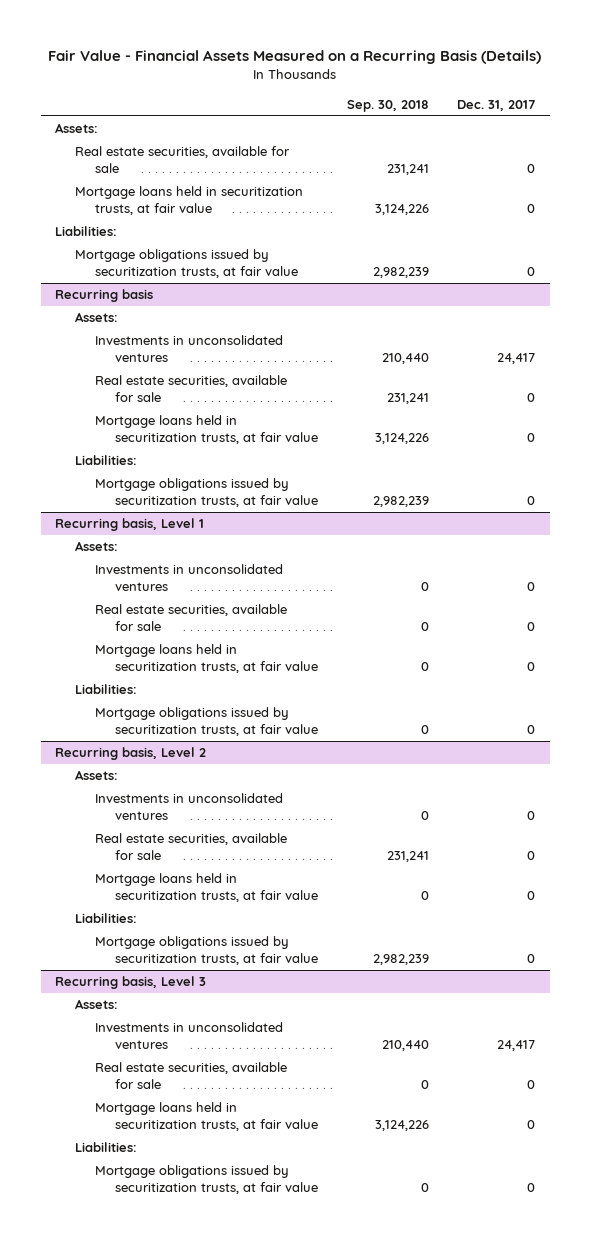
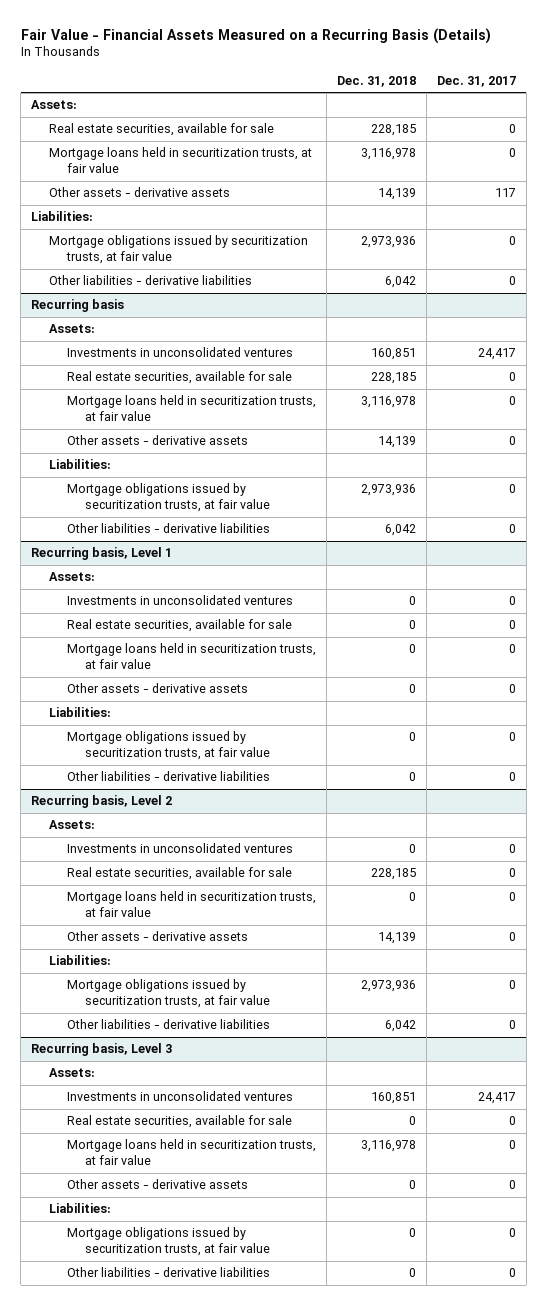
[346,99,429,112] Sep. 30, 2018 -> none
none -> [336,75,416,87] Dec. 31, 2018
none -> [48,187,230,198] Other assets - derivative assets
none -> [48,275,252,286] Other liabilities - derivative liabilities
none -> [66,435,248,446] Other assets - derivative assets
none -> [66,523,270,534] Other liabilities - derivative liabilities
none -> [66,683,248,694] Other assets - derivative assets
none -> [66,771,270,782] Other liabilities - derivative liabilities
none -> [66,931,248,942] Other assets - derivative assets
none -> [66,1019,270,1030] Other liabilities - derivative liabilities
none -> [66,1179,248,1190] Other assets - derivative assets
none -> [66,1267,270,1278] Other liabilities - derivative liabilities

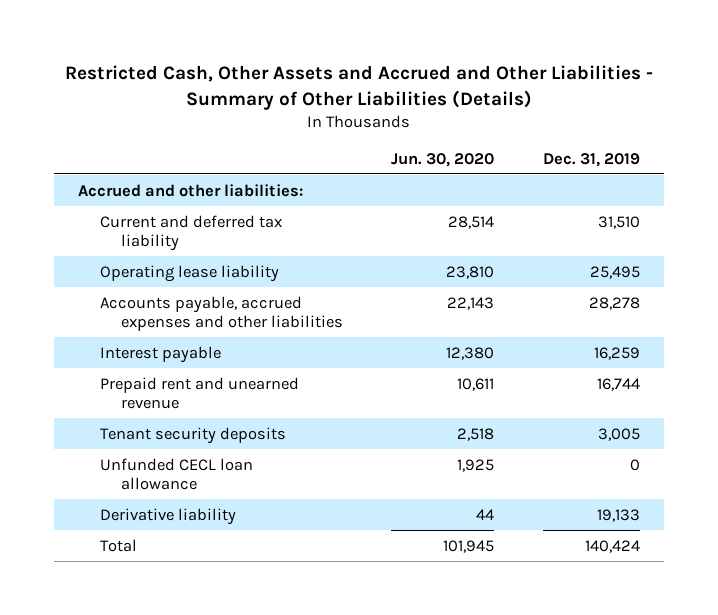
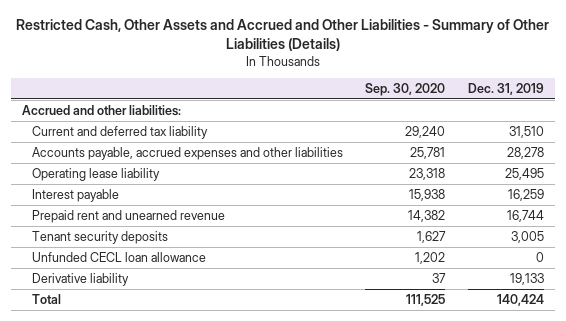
[391,152,495,167] Jun. 30, 2020 -> none
none -> [365,82,446,96] Sep. 30, 2020
[99,264,279,282] Operating lease liability -> [32,167,161,181] Operating lease liability

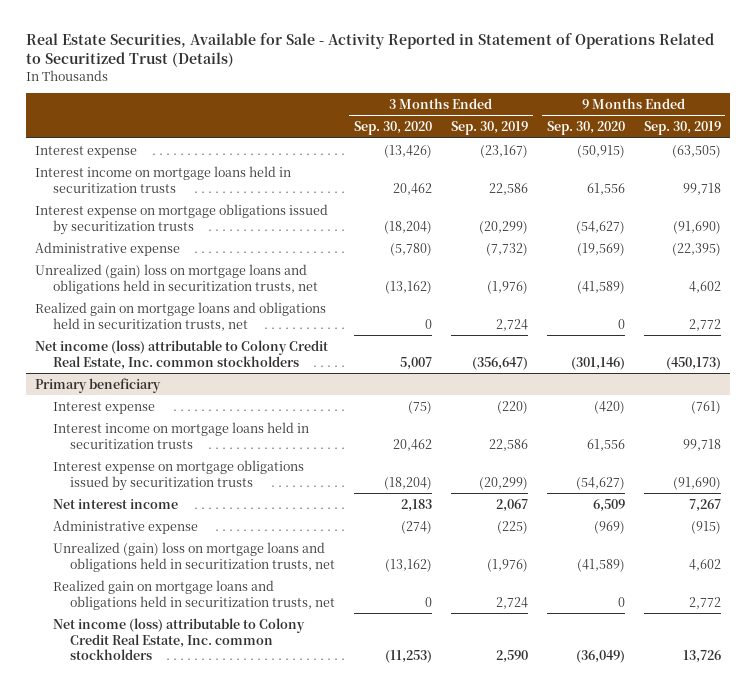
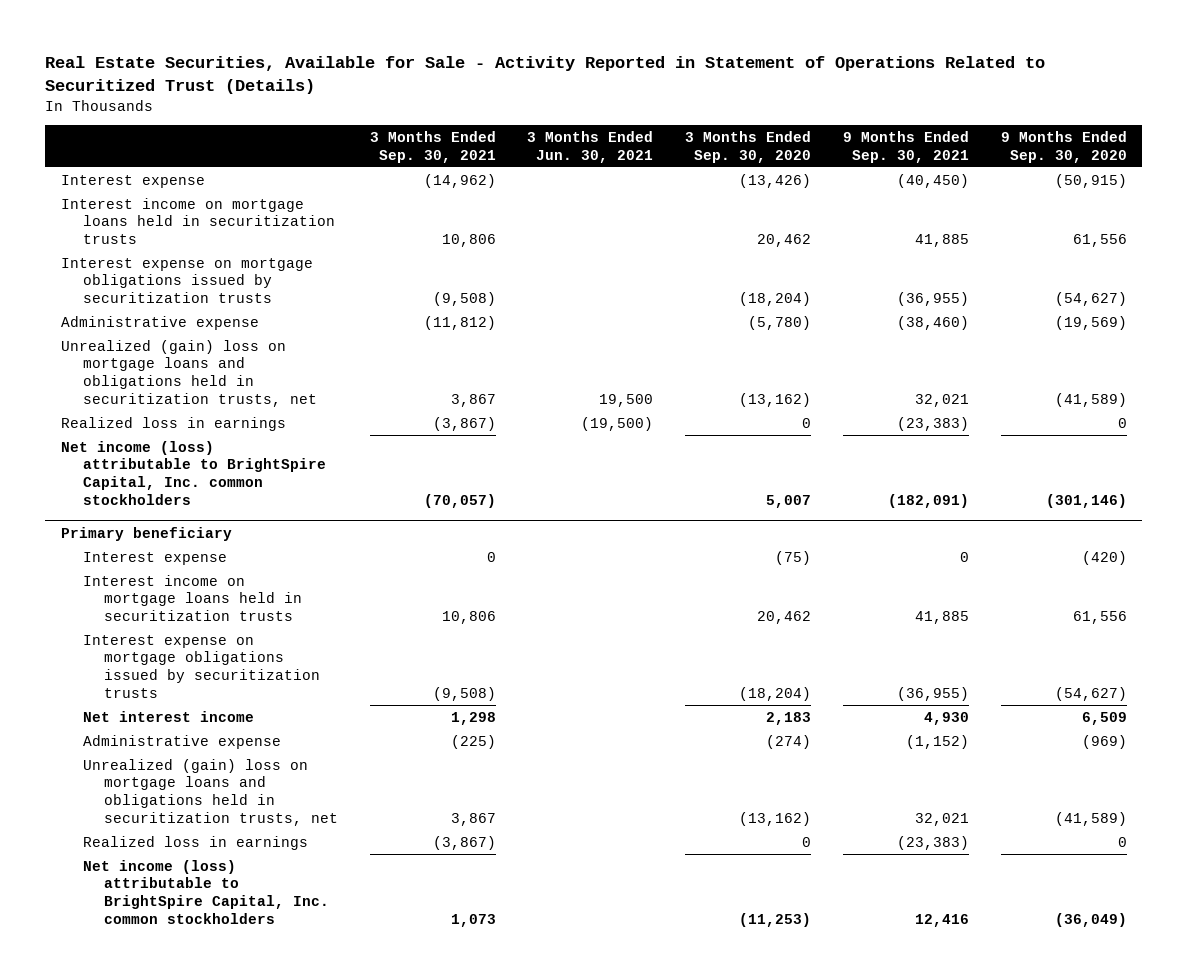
[451,121,529,136] Sep. 30, 2019 -> none
[643,121,721,136] Sep. 30, 2019 -> none
none -> [369,130,496,163] 3 Months Ended Sep. 30, 2021
none -> [527,130,654,163] 3 Months Ended Jun. 30, 2021
none -> [842,130,969,163] 9 Months Ended Sep. 30, 2021
[35,301,327,331] Realized gain on mortgage loans and obligations held in securitization trusts, net -> [61,416,287,431] Realized loss in earnings
[35,339,329,370] Net income (loss) attributable to Colony Credit Real Estate, Inc. common stockholders -> [61,440,326,505] Net income (loss) attributable to BrightSpire Capital, Inc. common stockholders
[52,579,336,610] Realized gain on mortgage loans and obligations held in securitization trusts, net -> [82,835,308,850] Realized loss in earnings
[52,617,305,661] Net income (loss) attributable to Colony Credit Real Estate, Inc. common stockholders -> [82,859,329,924] Net income (loss) attributable to BrightSpire Capital, Inc. common stockholders

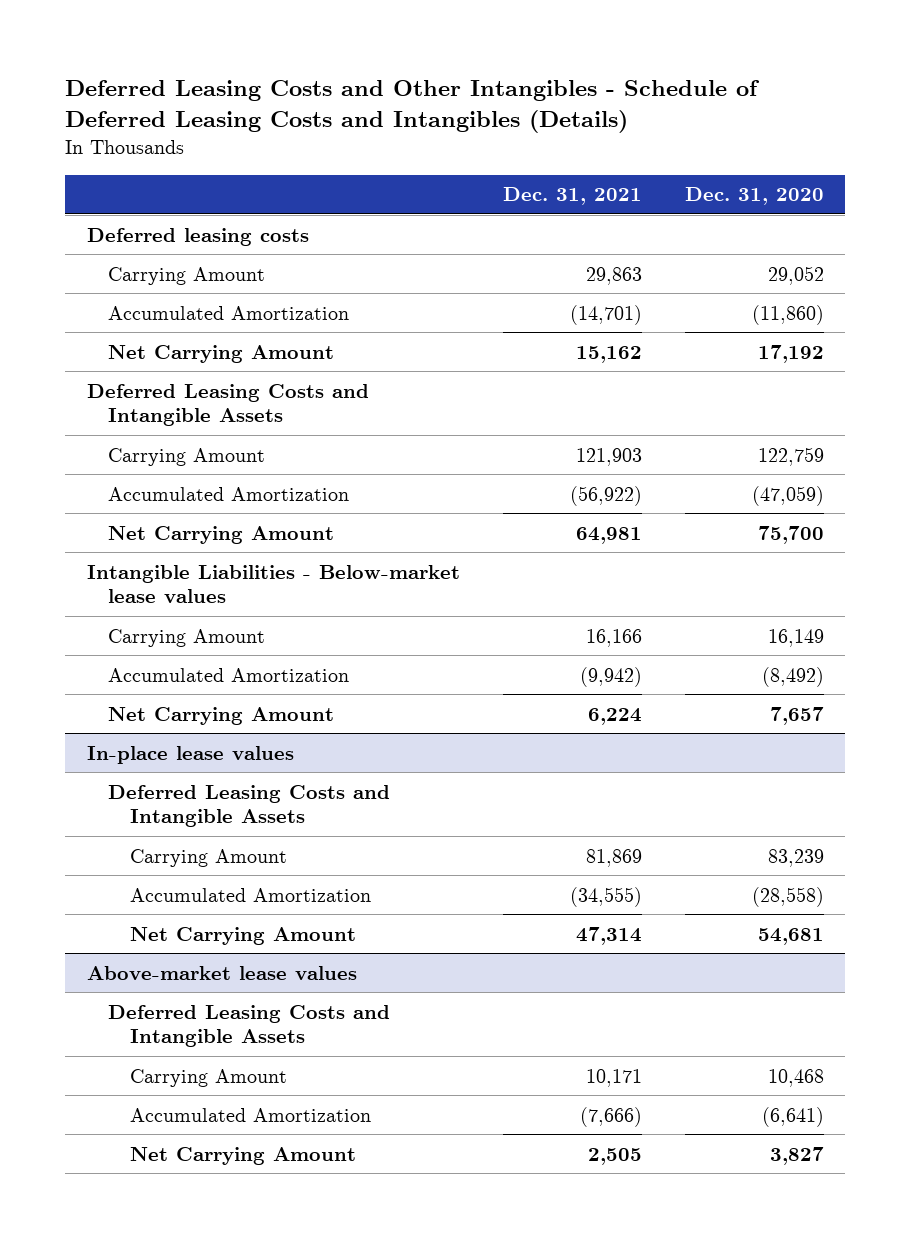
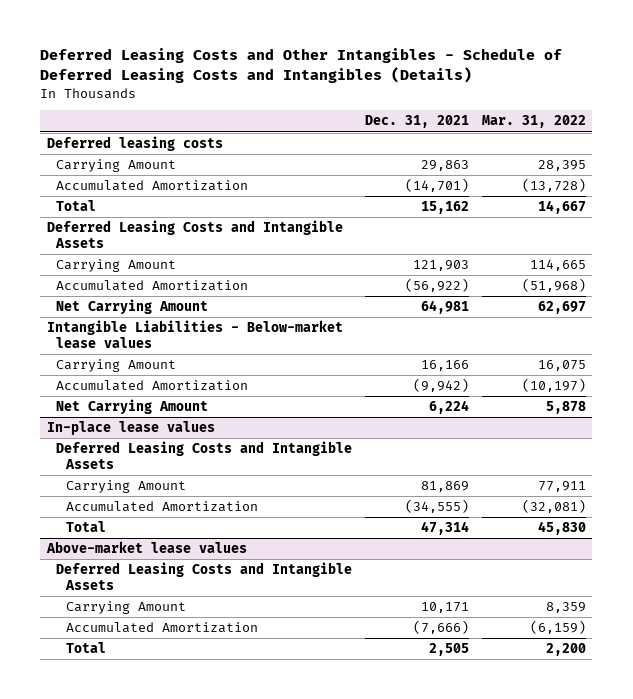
[684,187,824,206] Dec. 31, 2020 -> none
none -> [481,115,586,129] Mar. 31, 2022
[108,344,335,363] Net Carrying Amount -> [56,200,97,212] Total
[129,926,356,945] Net Carrying Amount -> [65,521,106,533] Total
[129,1146,356,1165] Net Carrying Amount -> [65,642,106,654] Total

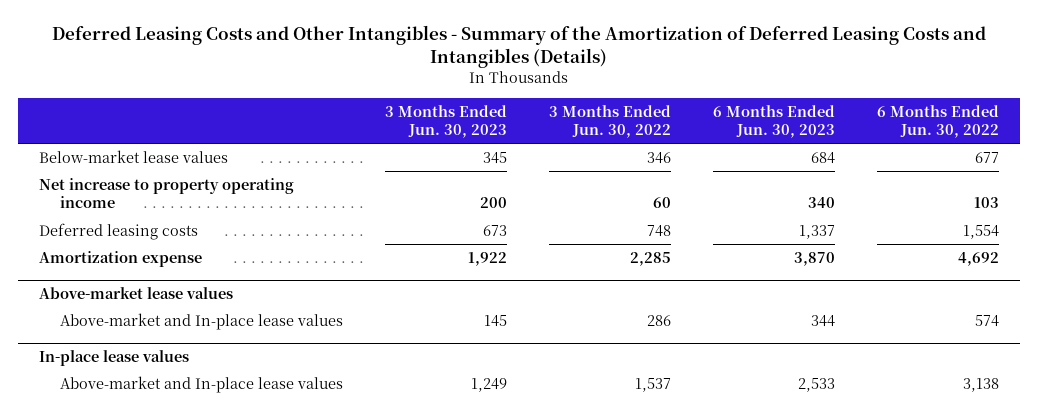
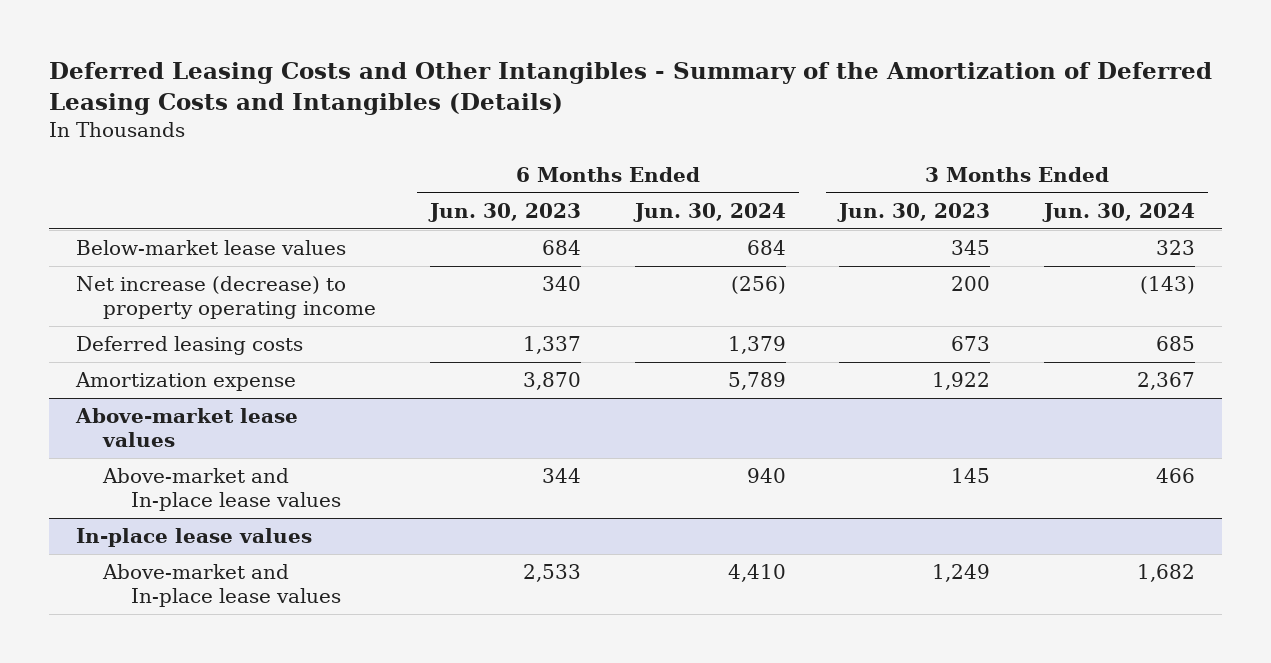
[549,104,672,139] 3 Months Ended Jun. 30, 2022 -> none
[877,104,1000,139] 6 Months Ended Jun. 30, 2022 -> none
none -> [632,202,786,222] Jun. 30, 2024
none -> [1041,202,1195,222] Jun. 30, 2024
[38,177,294,209] Net increase to property operating income -> [75,276,377,319] Net increase (decrease) to property operating income

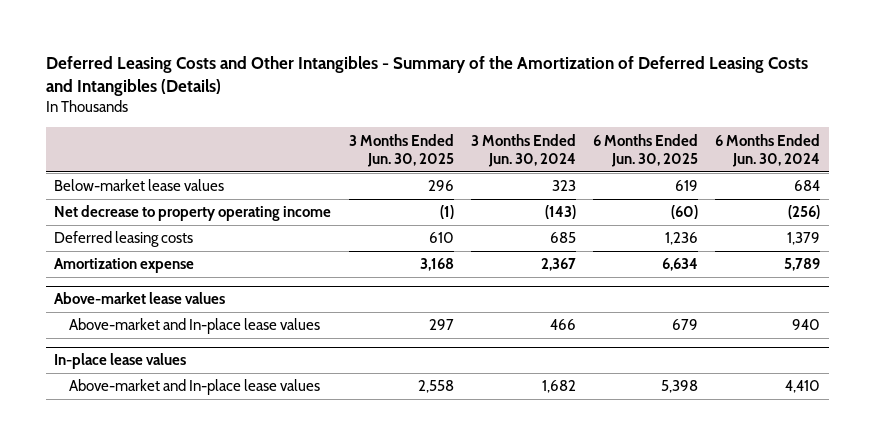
[428,202,582,222] Jun. 30, 2023 -> none
[837,202,991,222] Jun. 30, 2023 -> none
none -> [348,133,454,168] 3 Months Ended Jun. 30, 2025
none -> [593,133,699,168] 6 Months Ended Jun. 30, 2025
[75,276,377,319] Net increase (decrease) to property operating income -> [54,205,332,222] Net decrease to property operating income

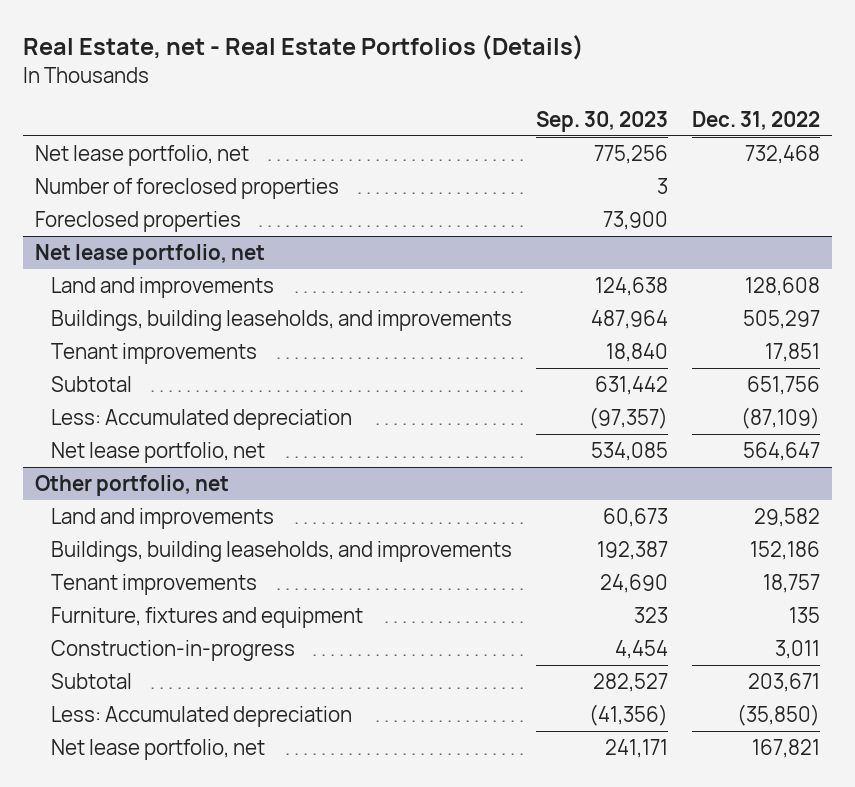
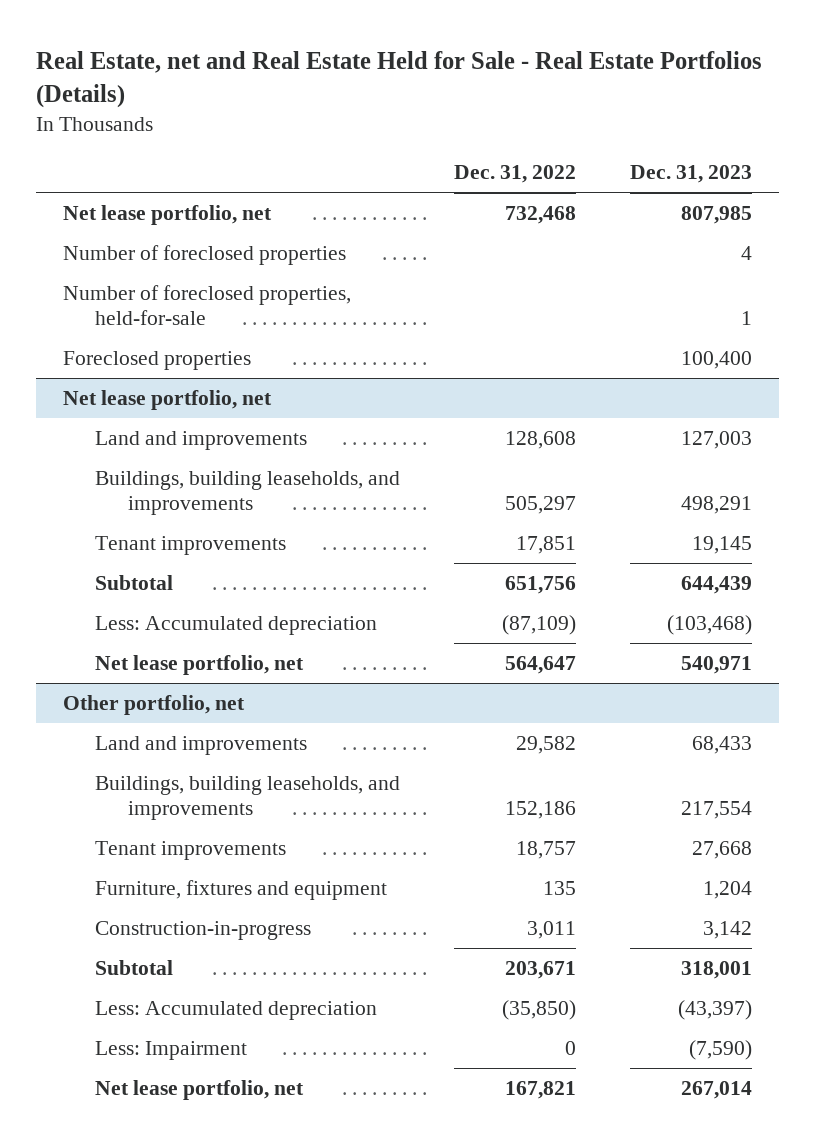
[23,35,585,61] Real Estate, net - Real Estate Portfolios (Details) -> [35,50,762,109] Real Estate, net and Real Estate Held for Sale - Real Estate Portfolios (Details)
[535,110,668,132] Sep. 30, 2023 -> none
none -> [630,165,753,184] Dec. 31, 2023
none -> [62,284,351,325] Number of foreclosed properties, held-for-sale
none -> [95,1040,248,1060] Less: Impairment

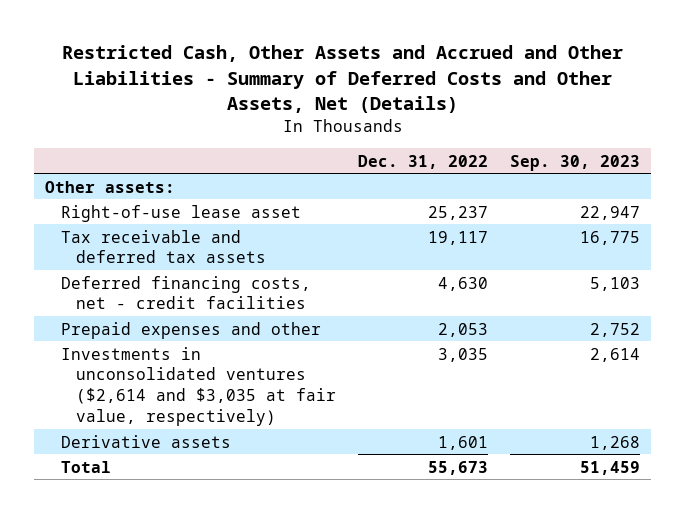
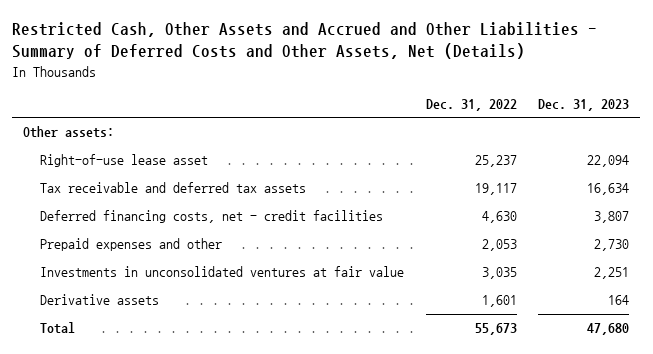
[510,154,641,171] Sep. 30, 2023 -> none
none -> [538,99,630,112] Dec. 31, 2023
[60,346,336,427] Investments in unconsolidated ventures ($2,614 and $3,035 at fair value, respectively) -> [39,266,404,278] Investments in unconsolidated ventures at fair value

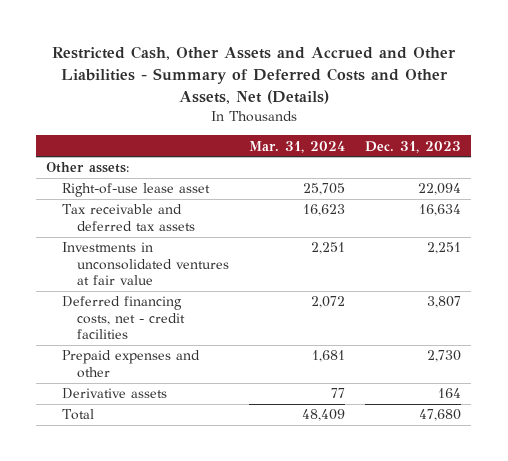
[425,99,517,112] Dec. 31, 2022 -> none
none -> [249,140,346,153] Mar. 31, 2024
[39,266,404,278] Investments in unconsolidated ventures at fair value -> [61,242,230,286] Investments in unconsolidated ventures at fair value

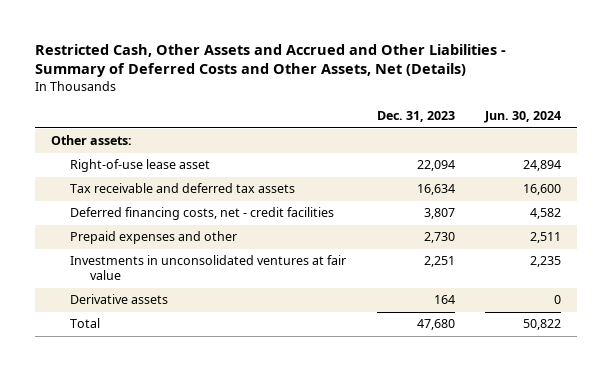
[249,140,346,153] Mar. 31, 2024 -> none
none -> [484,111,562,124] Jun. 30, 2024
[61,242,230,286] Investments in unconsolidated ventures at fair value -> [70,255,347,281] Investments in unconsolidated ventures at fair value

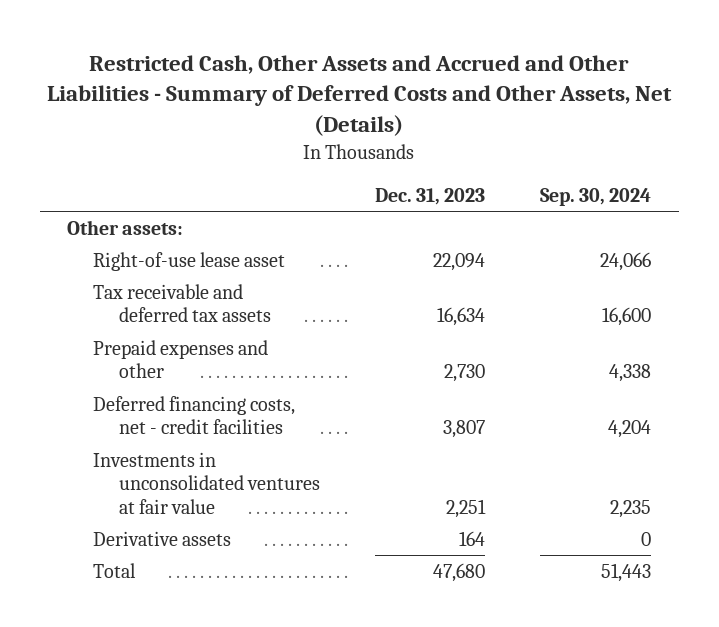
[484,111,562,124] Jun. 30, 2024 -> none
none -> [540,187,652,206] Sep. 30, 2024
[70,207,335,221] Deferred financing costs, net - credit facilities -> [93,395,296,435] Deferred financing costs, net - credit facilities

